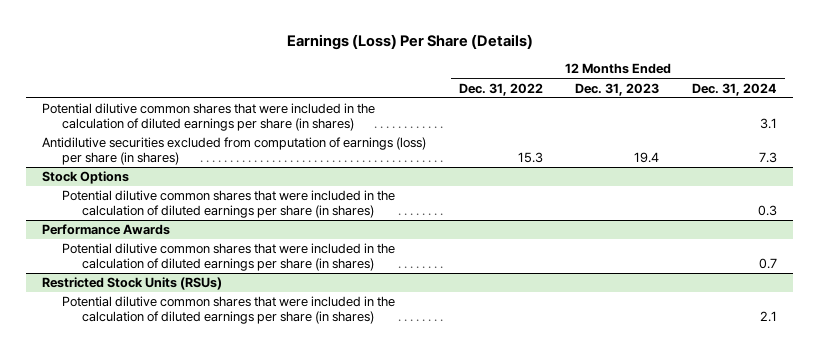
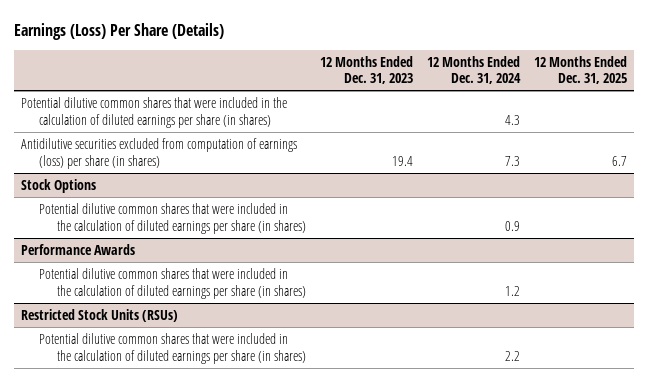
[458,82,543,96] Dec. 31, 2022 -> none
none -> [534,55,628,85] 12 Months Ended Dec. 31, 2025
[759,118,777,130] 3.1 -> [505,114,521,125] 4.3
[757,205,777,217] 0.3 -> [505,220,521,231] 0.9
[758,258,777,270] 0.7 -> [505,285,521,296] 1.2
[759,311,777,323] 2.1 -> [505,350,521,361] 2.2

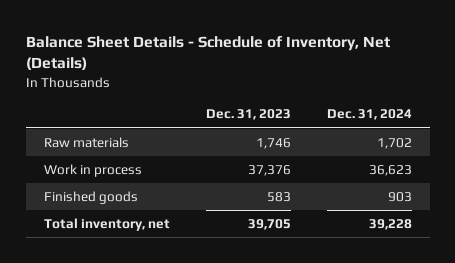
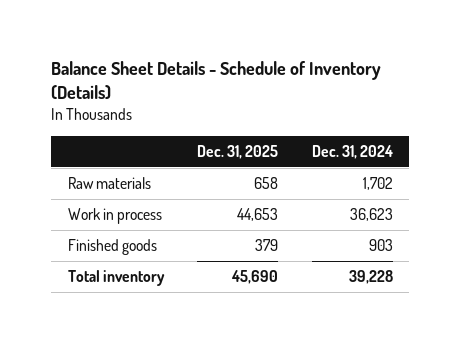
[25,35,390,71] Balance Sheet Details - Schedule of Inventory, Net (Details) -> [51,61,382,101] Balance Sheet Details - Schedule of Inventory (Details)
[205,109,291,121] Dec. 31, 2023 -> none
none -> [197,145,279,160] Dec. 31, 2025
[43,218,170,232] Total inventory, net -> [67,270,165,287] Total inventory

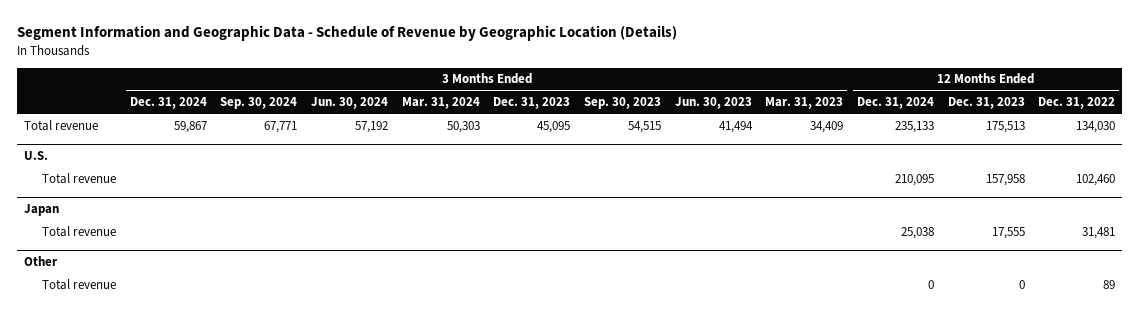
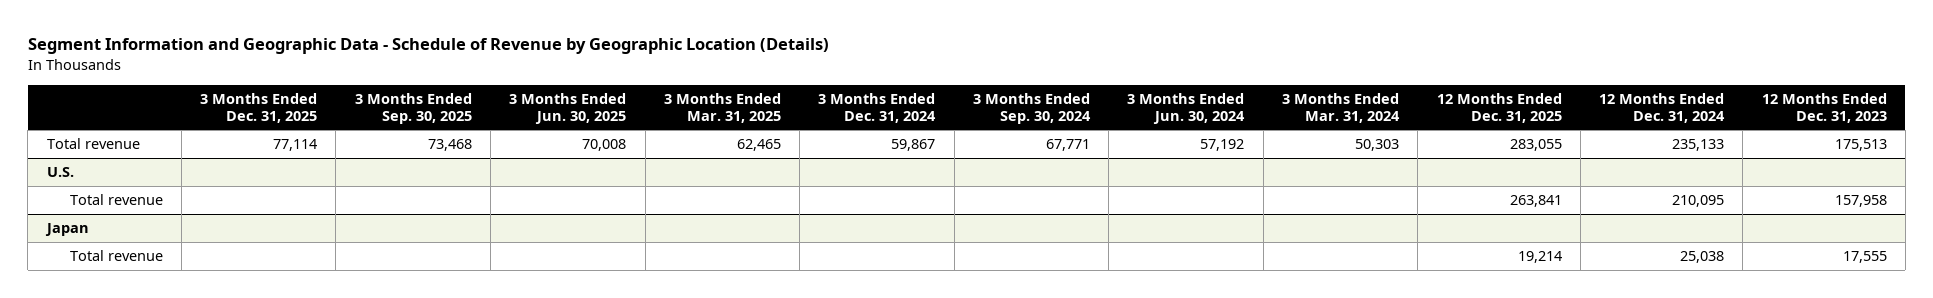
[493,97,571,110] Dec. 31, 2023 -> none
[583,97,661,110] Sep. 30, 2023 -> none
[674,97,752,110] Jun. 30, 2023 -> none
[765,97,844,110] Mar. 31, 2023 -> none
[1038,97,1116,110] Dec. 31, 2022 -> none
none -> [200,92,318,123] 3 Months Ended Dec. 31, 2025
none -> [354,92,472,124] 3 Months Ended Sep. 30, 2025
none -> [509,92,627,124] 3 Months Ended Jun. 30, 2025
none -> [663,92,781,123] 3 Months Ended Mar. 31, 2025
none -> [1436,92,1562,123] 12 Months Ended Dec. 31, 2025
[24,256,59,267] Other -> none
[42,278,117,290] Total revenue -> none

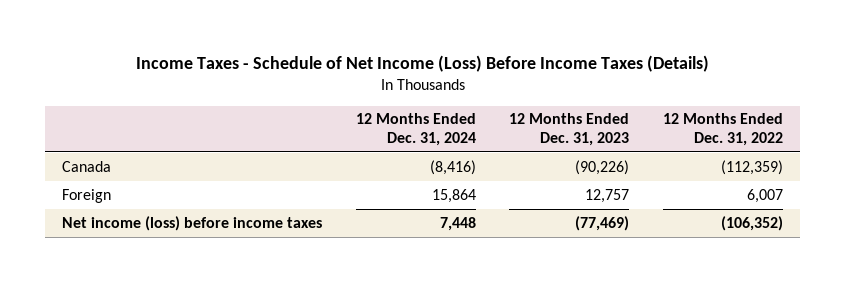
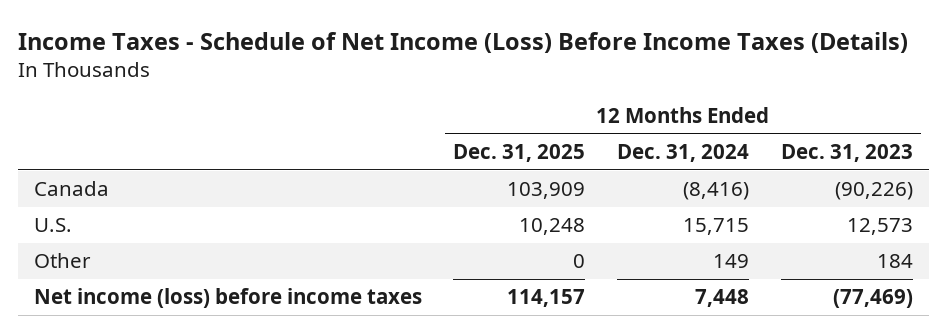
[663,113,784,147] 12 Months Ended Dec. 31, 2022 -> none
none -> [453,144,586,163] Dec. 31, 2025
[61,188,111,203] Foreign -> none
none -> [33,218,72,233] U.S.
none -> [33,253,91,269] Other

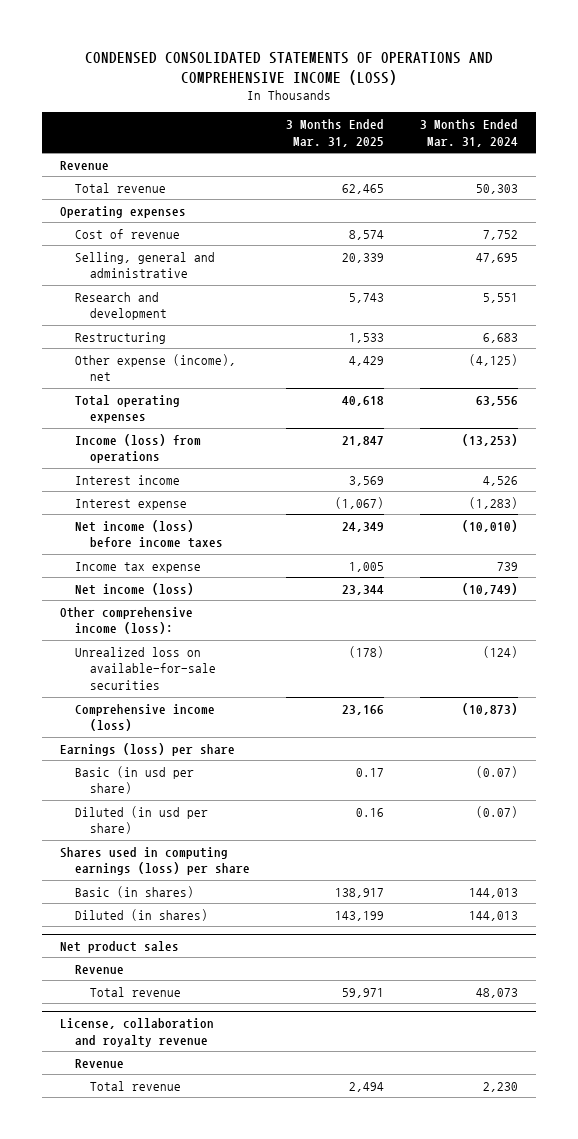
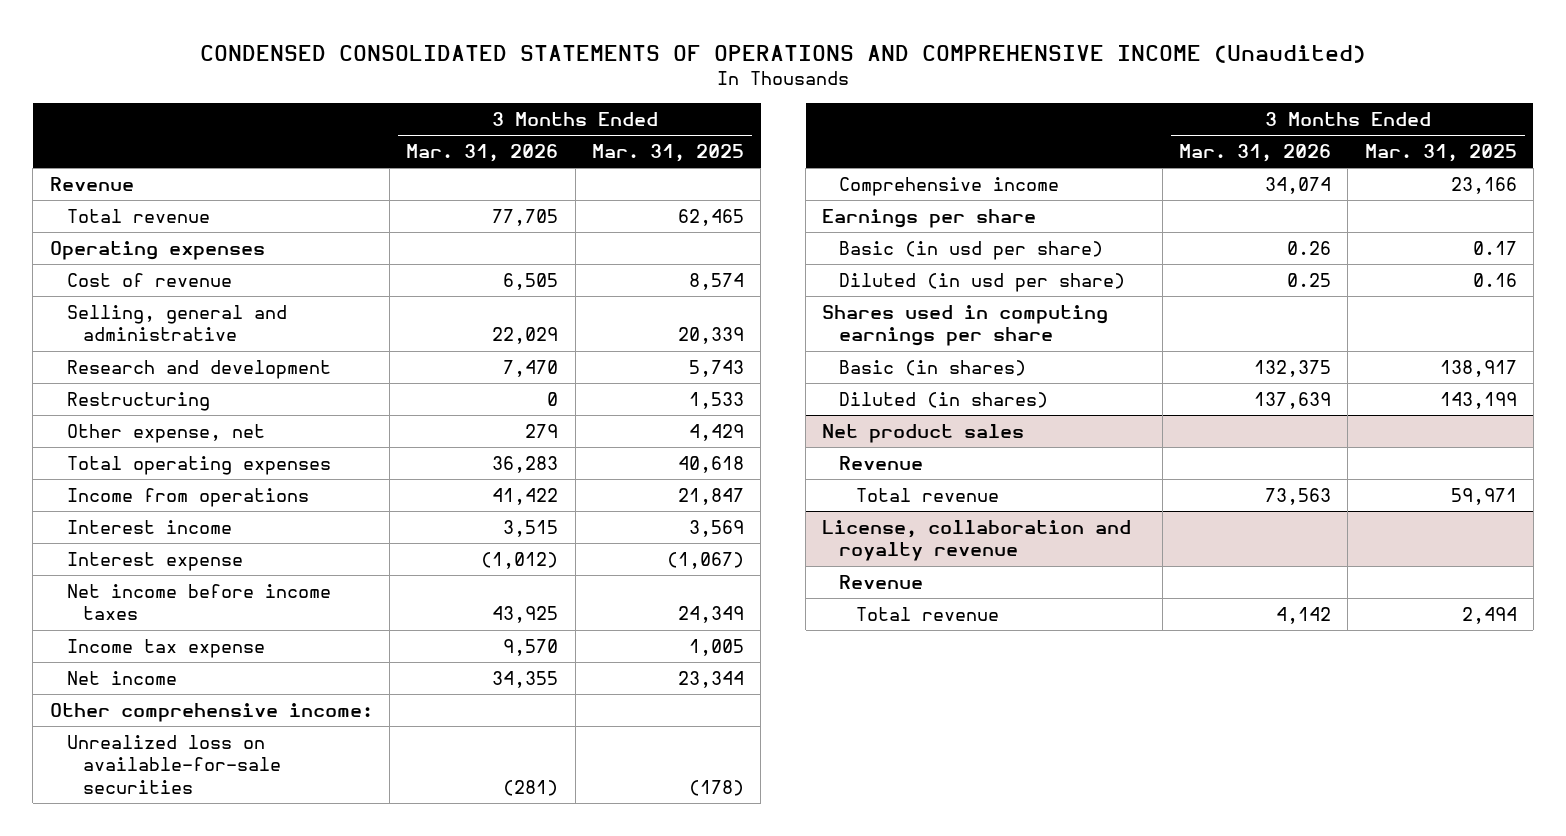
[84,51,493,85] CONDENSED CONSOLIDATED STATEMENTS OF OPERATIONS AND COMPREHENSIVE INCOME (LOSS) -> [200,44,1367,63] CONDENSED CONSOLIDATED STATEMENTS OF OPERATIONS AND COMPREHENSIVE INCOME (Unaudited)
[420,119,519,147] 3 Months Ended Mar. 31, 2024 -> none
none -> [406,143,559,162] Mar. 31, 2026
[74,353,236,382] Other expense (income), net -> [66,423,265,443] Other expense, net
[74,433,201,464] Income (loss) from operations -> [66,487,309,507] Income from operations
[74,519,223,549] Net income (loss) before income taxes -> [66,583,331,621] Net income before income taxes
[74,582,194,595] Net income (loss) -> [66,670,177,685] Net income
[59,606,193,635] Other comprehensive income (loss): -> [49,702,373,722] Other comprehensive income:
[74,703,215,732] Comprehensive income (loss) -> [839,176,1060,196] Comprehensive income
[59,742,235,756] Earnings (loss) per share -> [822,208,1037,228] Earnings per share
[59,846,250,876] Shares used in computing earnings (loss) per share -> [822,304,1109,347] Shares used in computing earnings per share

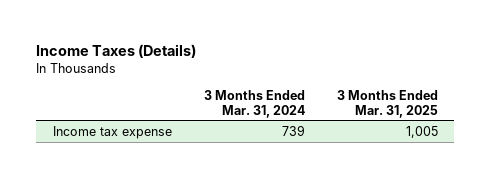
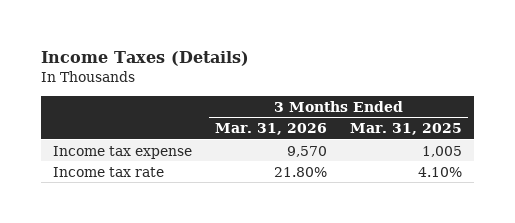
[203,89,305,118] 3 Months Ended Mar. 31, 2024 -> none
none -> [215,123,328,136] Mar. 31, 2026
none -> [52,166,164,177] Income tax rate

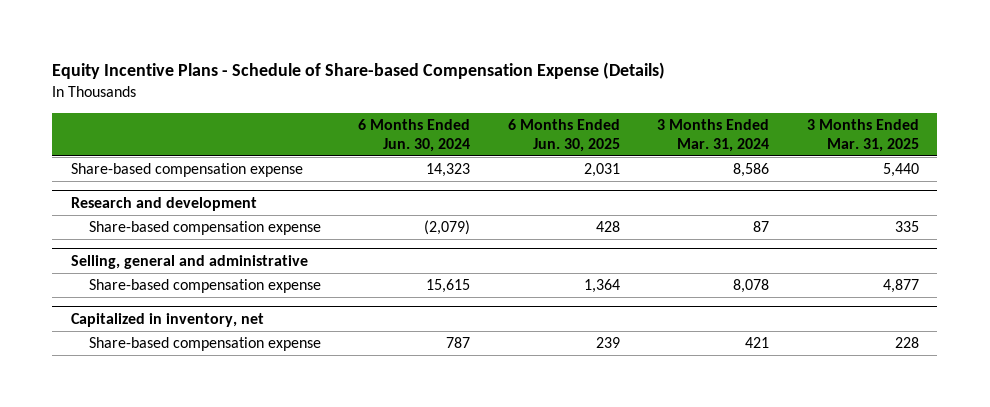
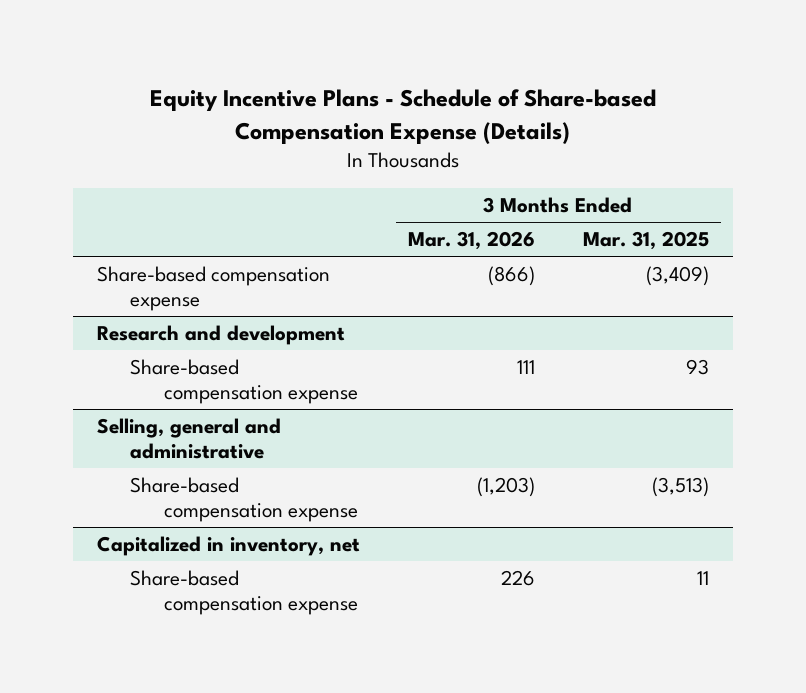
[358,118,471,152] 6 Months Ended Jun. 30, 2024 -> none
[507,118,620,152] 6 Months Ended Jun. 30, 2025 -> none
[657,118,770,152] 3 Months Ended Mar. 31, 2024 -> none
none -> [407,231,535,251] Mar. 31, 2026
[882,162,919,177] 5,440 -> [645,266,709,287] (3,409)
[894,220,919,232] 335 -> [685,359,709,376] 93
[882,278,919,293] 4,877 -> [651,477,709,498] (3,513)
[894,336,919,348] 228 -> [696,571,709,586] 11

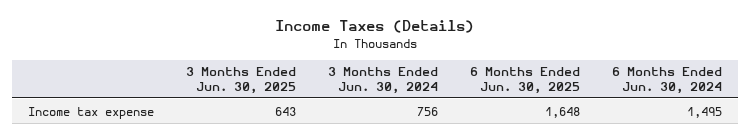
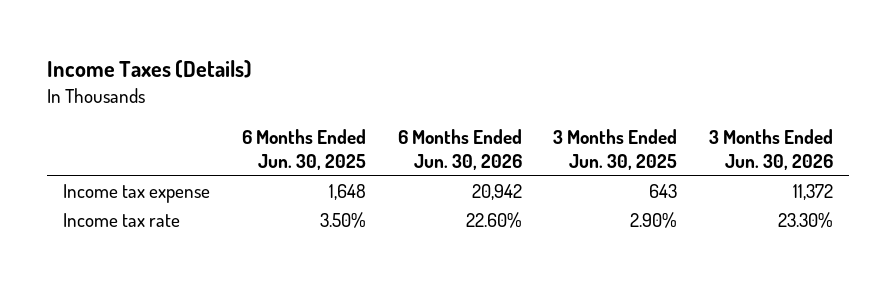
[328,67,439,94] 3 Months Ended Jun. 30, 2024 -> none
[612,67,723,94] 6 Months Ended Jun. 30, 2024 -> none
none -> [397,128,522,170] 6 Months Ended Jun. 30, 2026
none -> [709,128,834,170] 3 Months Ended Jun. 30, 2026
none -> [63,212,181,227] Income tax rate

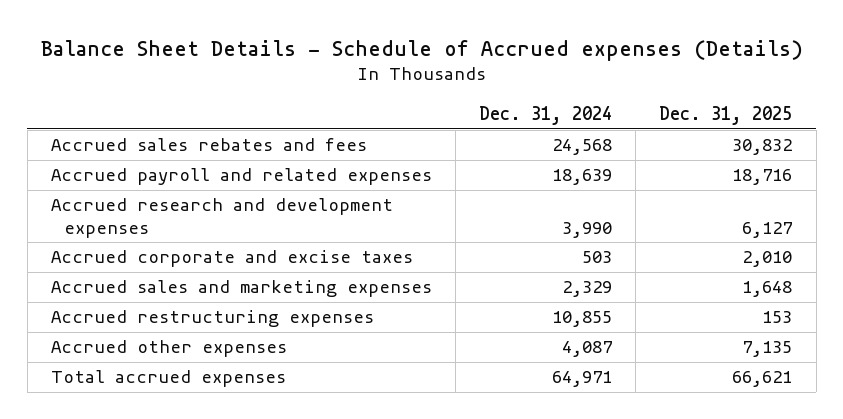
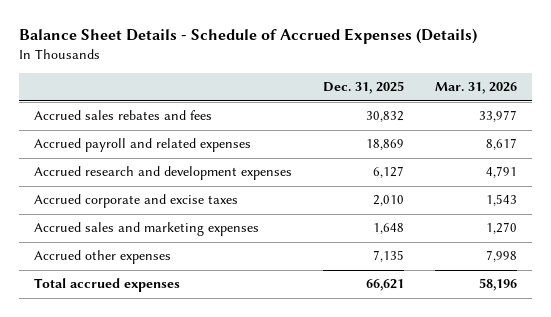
[40,39,803,61] Balance Sheet Details - Schedule of Accrued expenses (Details) -> [18,28,477,45] Balance Sheet Details - Schedule of Accrued Expenses (Details)
[479,106,613,126] Dec. 31, 2024 -> none
none -> [434,82,517,95] Mar. 31, 2026
[732,169,793,186] 18,716 -> [365,139,404,151] 18,869
[50,310,374,328] Accrued restructuring expenses -> none

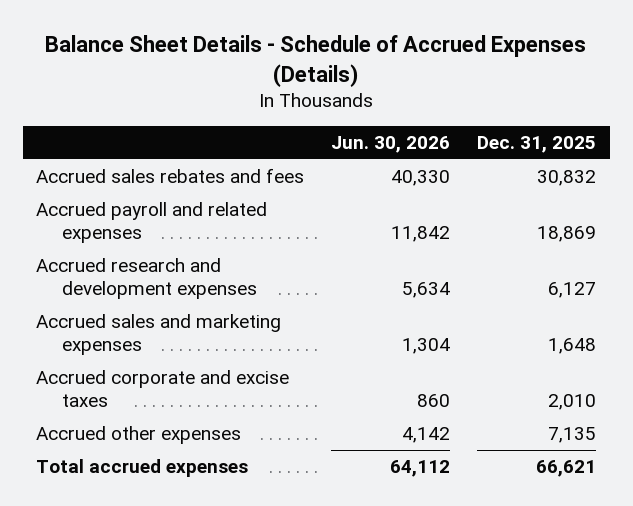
[434,82,517,95] Mar. 31, 2026 -> none
none -> [331,136,451,154] Jun. 30, 2026
[34,194,239,209] Accrued corporate and excise taxes -> [36,370,290,408] Accrued corporate and excise taxes

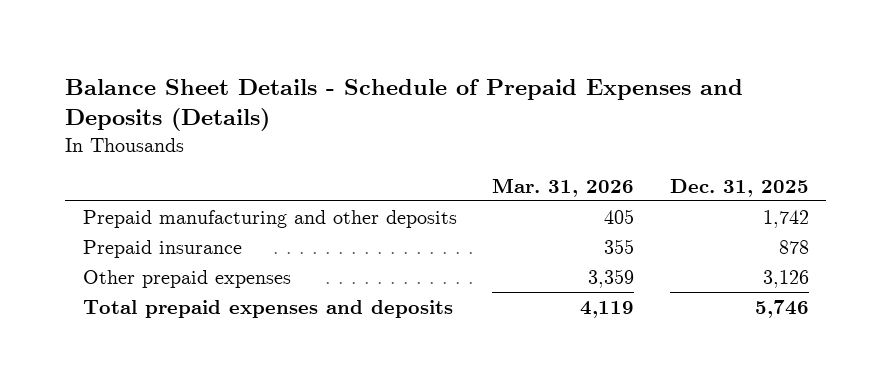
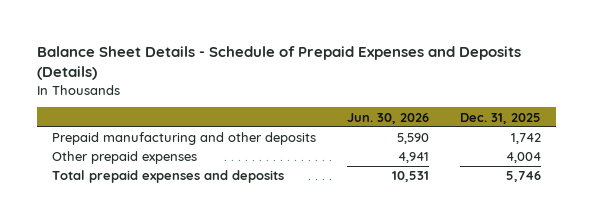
[492,177,635,197] Mar. 31, 2026 -> none
none -> [347,112,430,124] Jun. 30, 2026
[82,239,242,258] Prepaid insurance -> none
[762,269,809,288] 3,126 -> [505,152,541,164] 4,004

